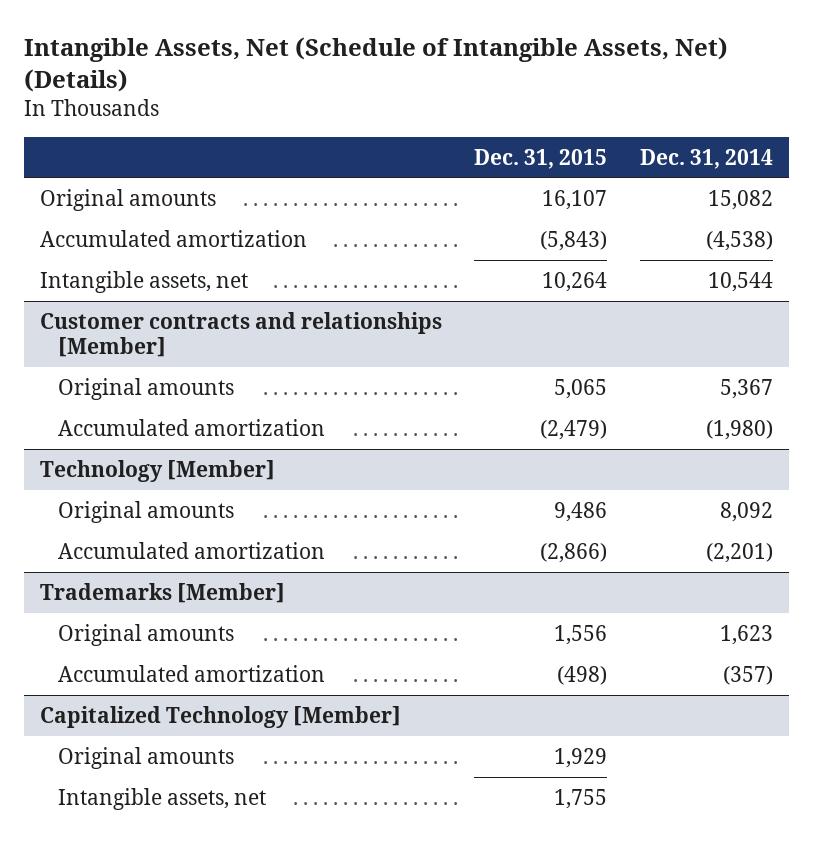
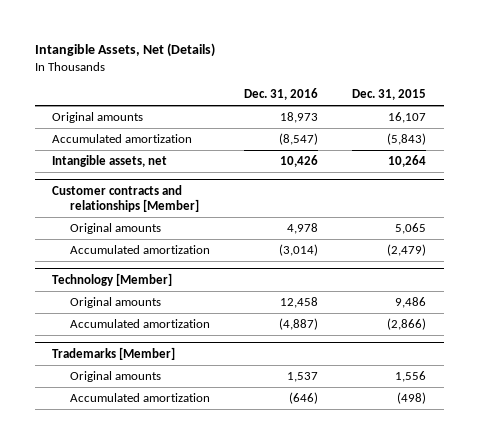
[23,36,728,92] Intangible Assets, Net (Schedule of Intangible Assets, Net) (Details) -> [34,43,215,58] Intangible Assets, Net (Details)
[639,148,773,169] Dec. 31, 2014 -> none
none -> [244,88,319,101] Dec. 31, 2016
[39,705,401,728] Capitalized Technology [Member] -> none
[57,746,234,769] Original amounts -> none
[57,787,266,810] Intangible assets, net -> none

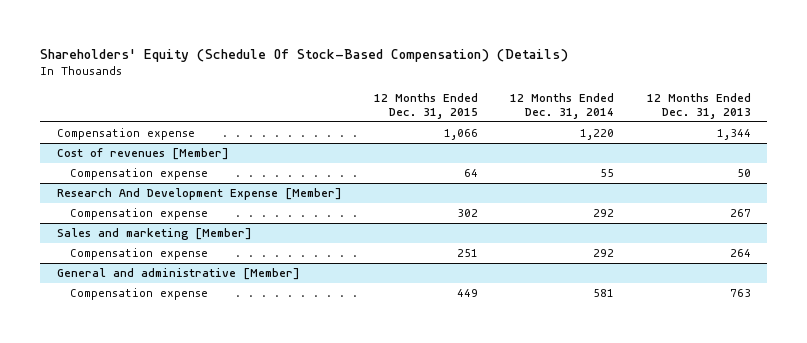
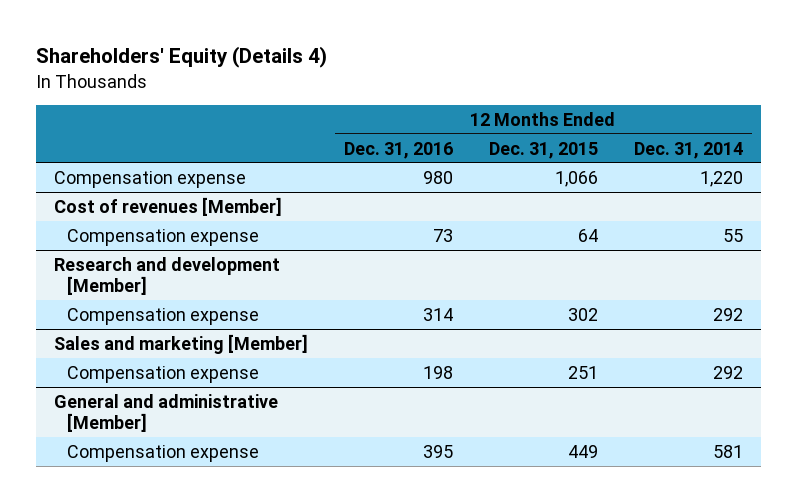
[40,49,569,63] Shareholders' Equity (Schedule Of Stock-Based Compensation) (Details) -> [35,46,327,69] Shareholders' Equity (Details 4)
[646,92,751,119] 12 Months Ended Dec. 31, 2013 -> none
none -> [343,141,453,159] Dec. 31, 2016
[56,188,342,201] Research And Development Expense [Member] -> [53,256,280,296] Research and development [Member]

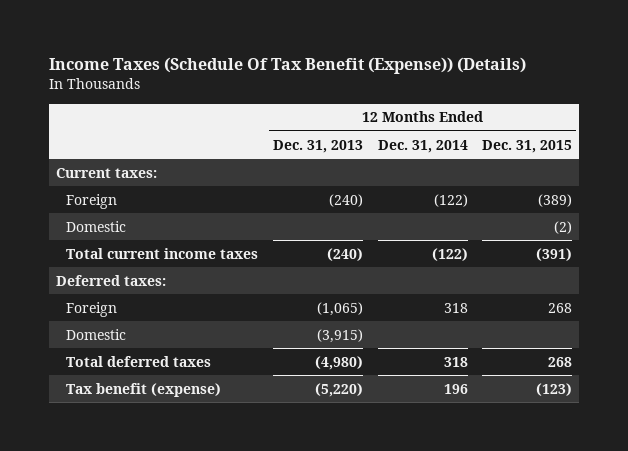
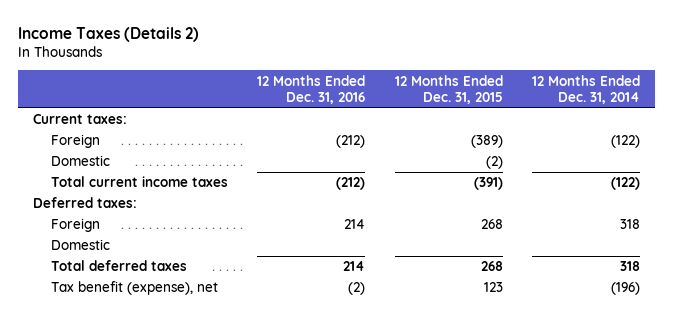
[48,57,526,75] Income Taxes (Schedule Of Tax Benefit (Expense)) (Details) -> [17,26,199,42] Income Taxes (Details 2)
[272,139,363,153] Dec. 31, 2013 -> none
none -> [257,74,366,104] 12 Months Ended Dec. 31, 2016
[66,382,222,397] Tax benefit (expense) -> [50,281,218,296] Tax benefit (expense), net
[443,383,468,394] 196 -> [611,282,641,296] (196)
[536,382,573,396] (123) -> [483,282,503,293] 123

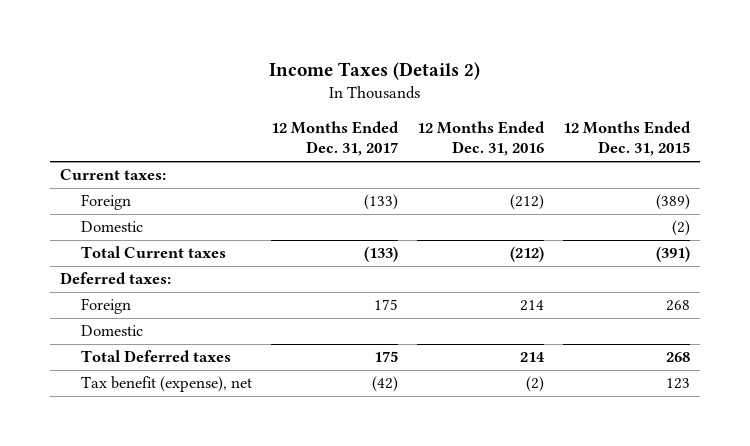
[532,74,641,104] 12 Months Ended Dec. 31, 2014 -> none
none -> [271,120,400,157] 12 Months Ended Dec. 31, 2017
[50,176,228,188] Total current income taxes -> [81,246,227,259] Total Current taxes
[50,260,187,272] Total deferred taxes -> [81,350,232,363] Total Deferred taxes

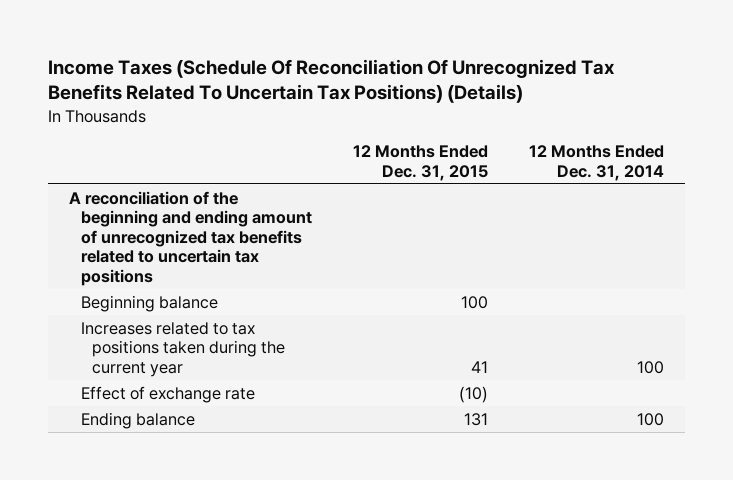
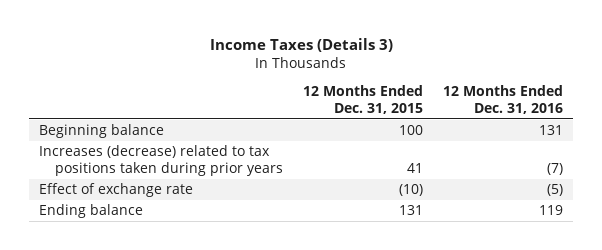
[48,58,616,104] Income Taxes (Schedule Of Reconciliation Of Unrecognized Tax Benefits Related To Uncertain Tax Positions) (Details) -> [210,37,394,52] Income Taxes (Details 3)
[529,145,665,181] 12 Months Ended Dec. 31, 2014 -> none
none -> [442,85,563,115] 12 Months Ended Dec. 31, 2016
[68,190,312,287] A reconciliation of the beginning and ending amount of unrecognized tax benefits related to uncertain tax positions -> none
[80,321,286,377] Increases related to tax positions taken during the current year -> [39,145,284,177] Increases (decrease) related to tax positions taken during prior years

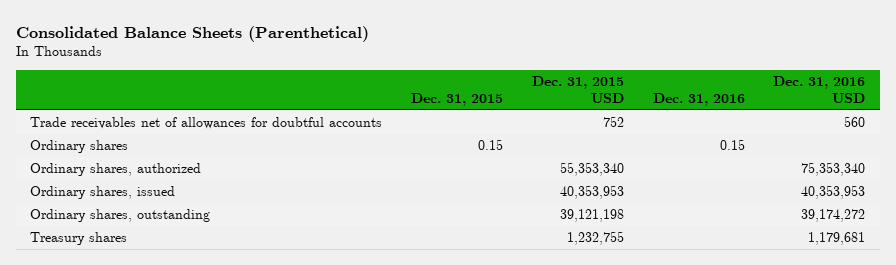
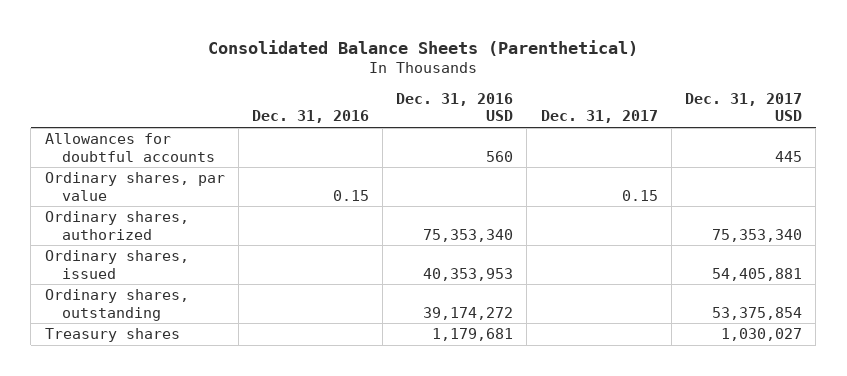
[411,93,504,107] Dec. 31, 2015 -> none
[531,75,624,104] Dec. 31, 2015 USD -> none
none -> [540,110,658,124] Dec. 31, 2017
none -> [685,93,803,122] Dec. 31, 2017 USD
[30,117,383,130] Trade receivables net of allowances for doubtful accounts -> [44,133,216,162] Allowances for doubtful accounts
[30,140,129,154] Ordinary shares -> [44,172,225,201] Ordinary shares, par value

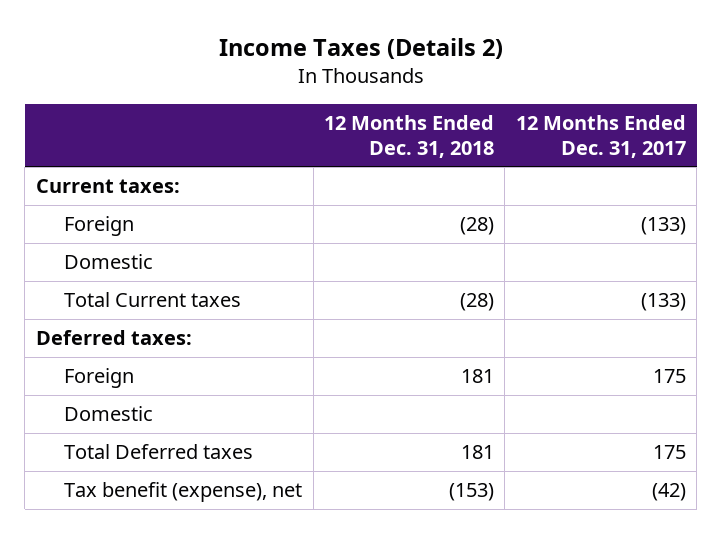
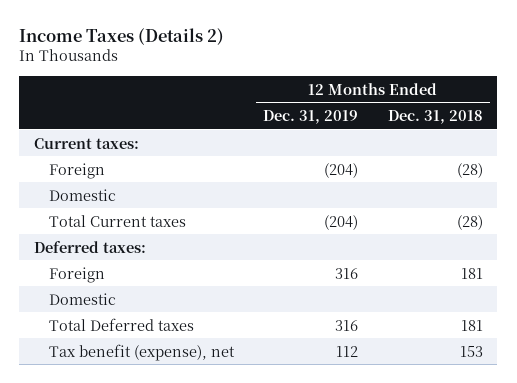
[515,114,686,158] 12 Months Ended Dec. 31, 2017 -> none
none -> [263,109,359,124] Dec. 31, 2019
[449,483,495,502] (153) -> [459,345,483,357] 153

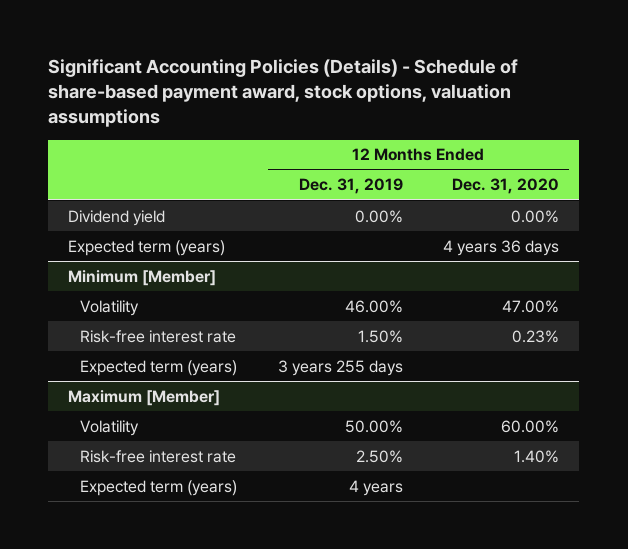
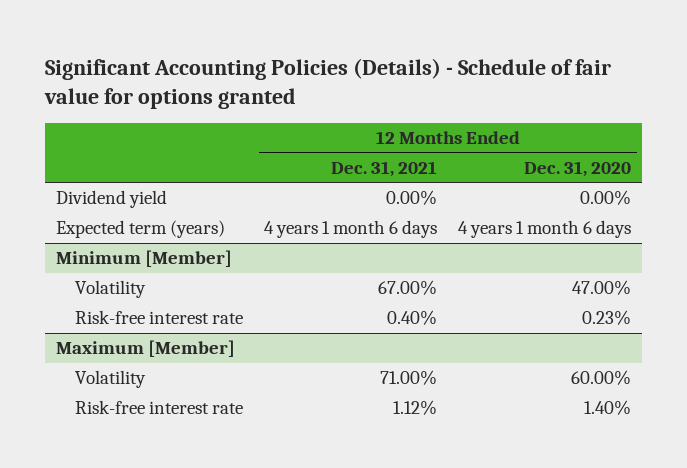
[48,59,519,128] Significant Accounting Policies (Details) - Schedule of share-based payment award, stock options, valuation assumptions -> [44,57,612,110] Significant Accounting Policies (Details) - Schedule of fair value for options granted
[298,178,403,195] Dec. 31, 2019 -> none
none -> [331,160,438,177] Dec. 31, 2021
[443,239,560,256] 4 years 36 days -> [458,220,632,239] 4 years 1 month 6 days
[80,359,238,376] Expected term (years) -> none
[80,479,238,496] Expected term (years) -> none

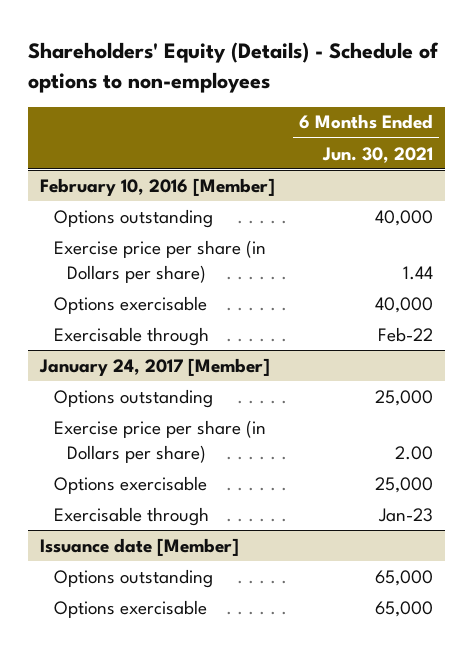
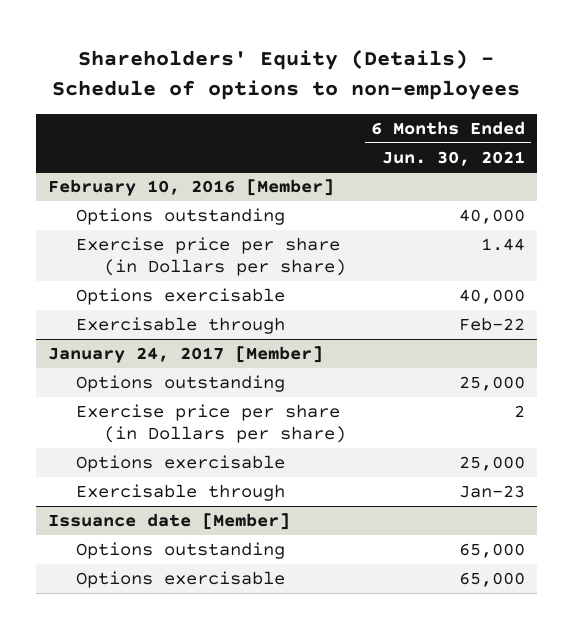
[395,445,434,460] 2.00 -> [513,405,525,418] 2

